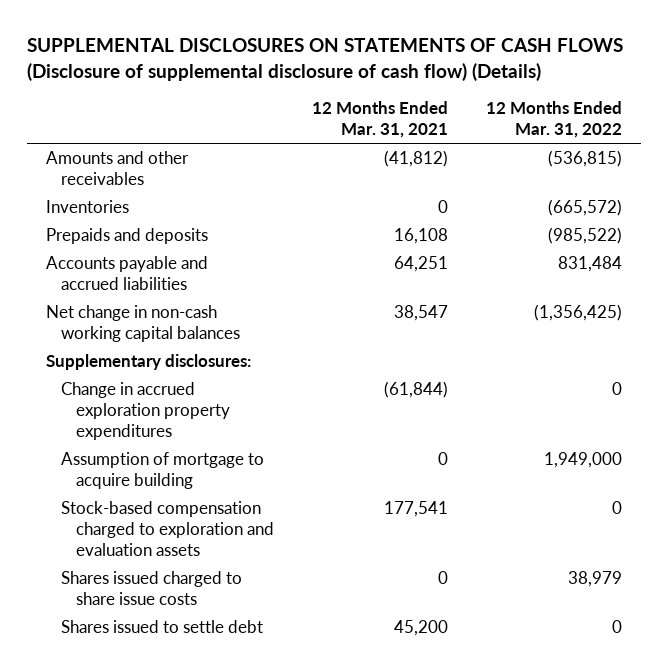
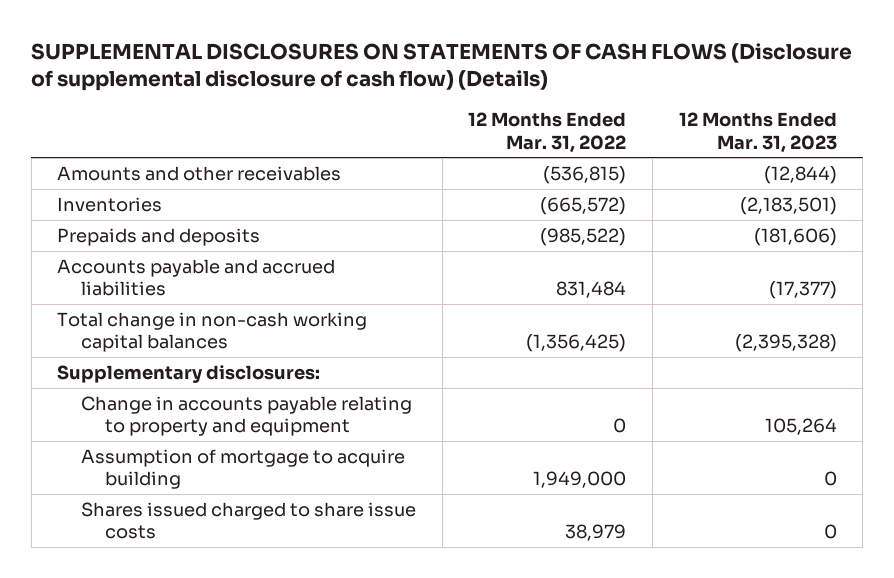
[311,100,448,138] 12 Months Ended Mar. 31, 2021 -> none
none -> [678,111,837,153] 12 Months Ended Mar. 31, 2023
[45,304,240,342] Net change in non-cash working capital balances -> [57,311,368,353] Total change in non-cash working capital balances
[60,381,230,440] Change in accrued exploration property expenditures -> [81,395,413,437] Change in accounts payable relating to property and equipment
[60,500,274,556] Stock-based compensation charged to exploration and evaluation assets -> none
[60,619,263,633] Shares issued to settle debt -> none

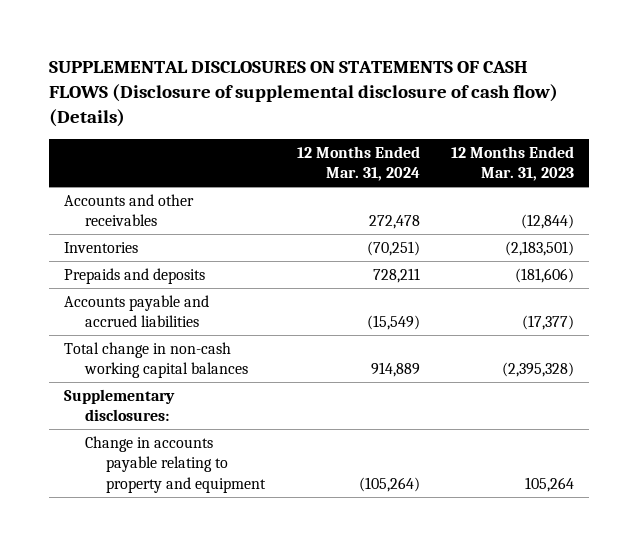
[468,111,627,153] 12 Months Ended Mar. 31, 2022 -> none
none -> [296,145,420,182] 12 Months Ended Mar. 31, 2024
[57,165,342,181] Amounts and other receivables -> [64,193,195,227] Accounts and other receivables
[81,448,406,490] Assumption of mortgage to acquire building -> none
[81,501,417,540] Shares issued charged to share issue costs -> none

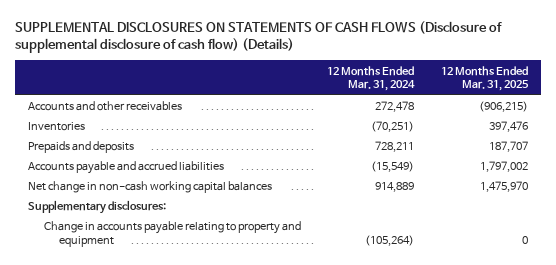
[450,145,574,182] 12 Months Ended Mar. 31, 2023 -> none
none -> [440,65,529,92] 12 Months Ended Mar. 31, 2025
[64,341,249,379] Total change in non-cash working capital balances -> [28,181,273,194] Net change in non-cash working capital balances

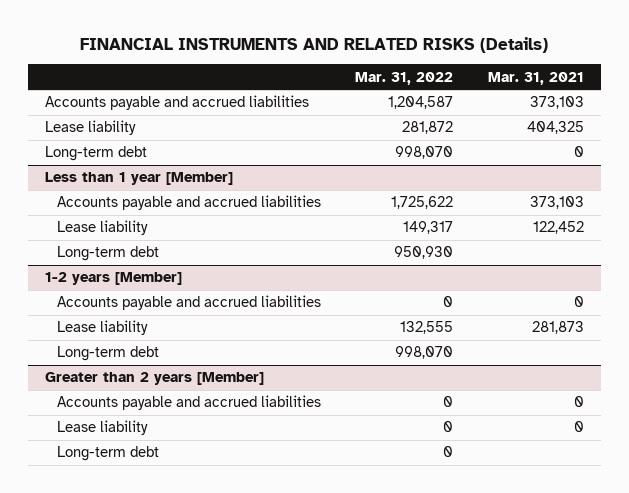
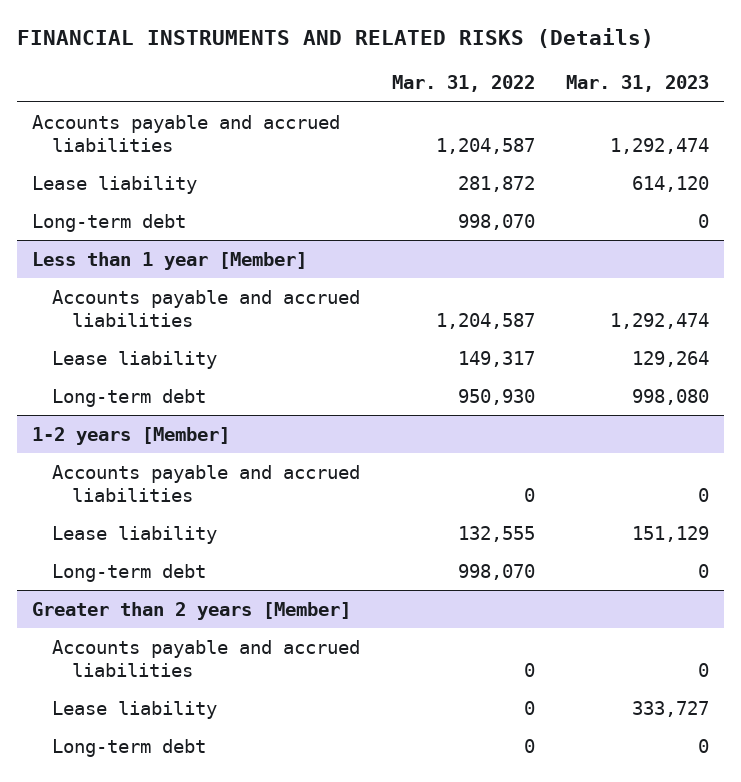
[487,71,584,85] Mar. 31, 2021 -> none
none -> [565,75,709,93] Mar. 31, 2023
[391,196,454,210] 1,725,622 -> [435,313,535,330] 1,204,587

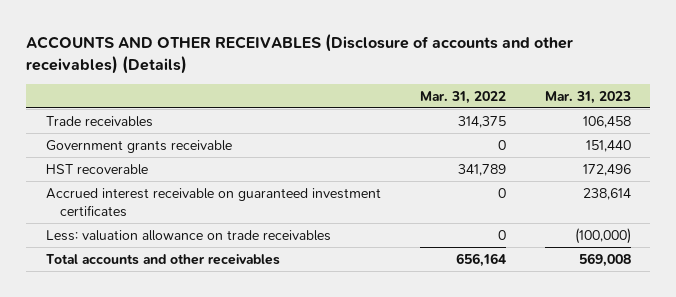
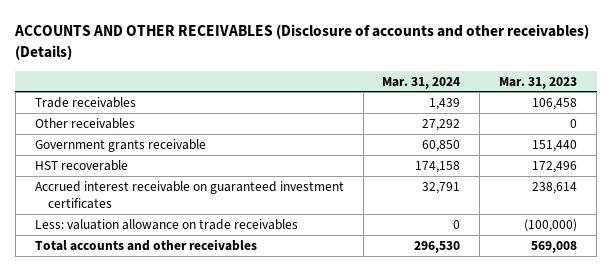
[419,90,506,104] Mar. 31, 2022 -> none
none -> [382,76,461,89] Mar. 31, 2024
none -> [34,117,135,129] Other receivables

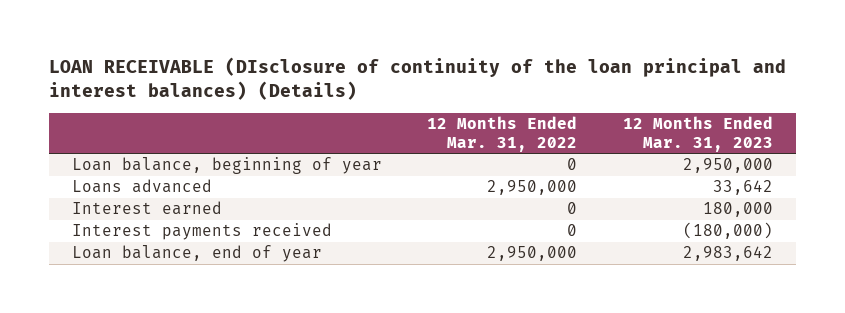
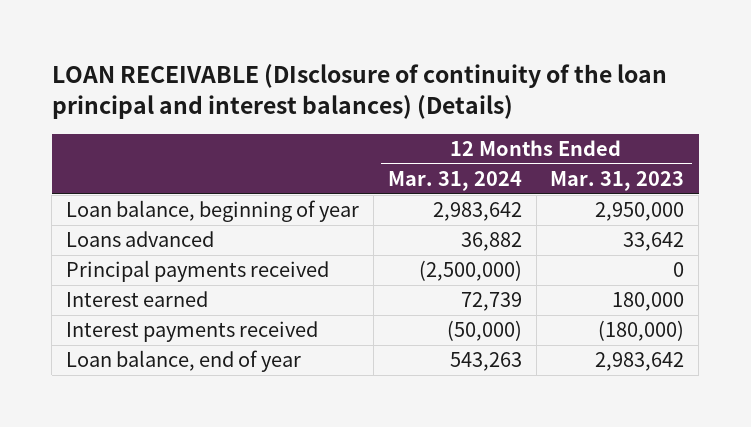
[427,116,578,152] 12 Months Ended Mar. 31, 2022 -> none
none -> [387,171,522,192] Mar. 31, 2024
none -> [66,260,330,283] Principal payments received

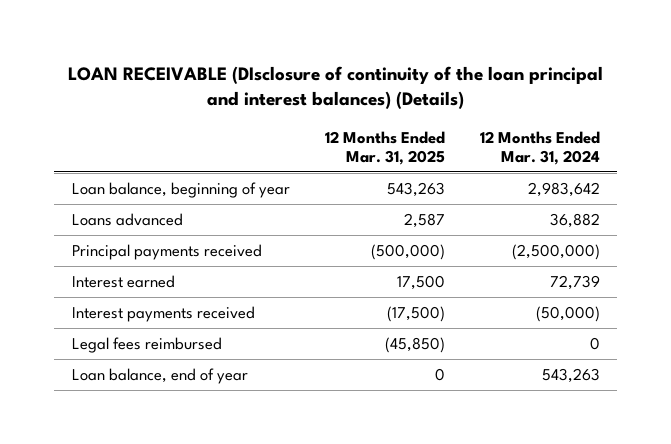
[550,171,685,192] Mar. 31, 2023 -> none
none -> [324,130,445,165] 12 Months Ended Mar. 31, 2025
none -> [71,337,222,354] Legal fees reimbursed

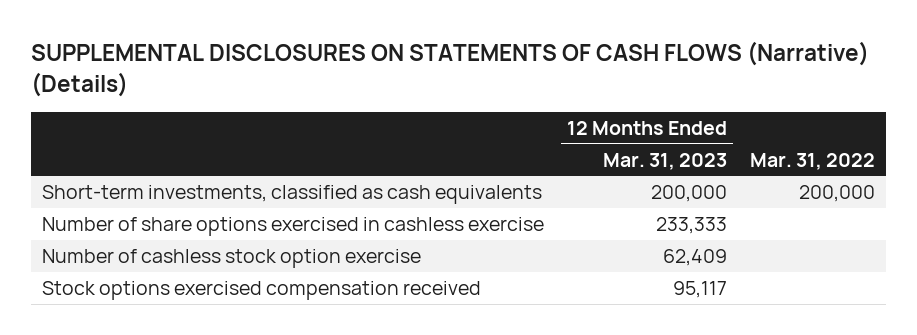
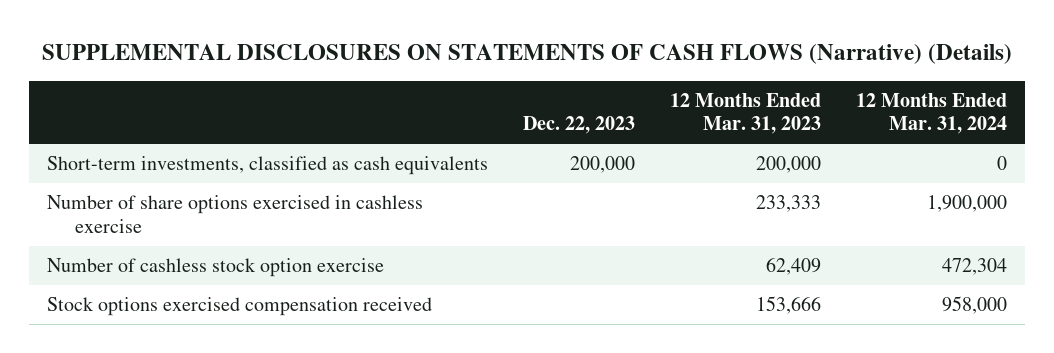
[749,152,875,170] Mar. 31, 2022 -> none
none -> [523,116,636,135] Dec. 22, 2023
none -> [856,92,1008,135] 12 Months Ended Mar. 31, 2024
[673,281,728,299] 95,117 -> [756,296,822,315] 153,666

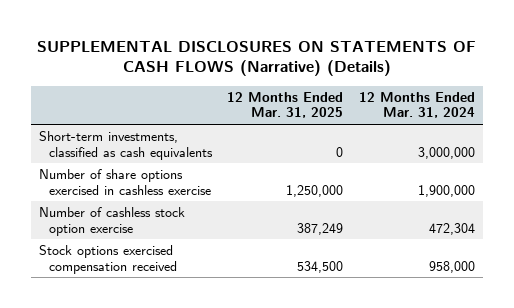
[523,116,636,135] Dec. 22, 2023 -> none
[670,92,822,135] 12 Months Ended Mar. 31, 2023 -> none
none -> [227,91,344,119] 12 Months Ended Mar. 31, 2025
[997,156,1008,171] 0 -> [417,146,475,159] 3,000,000

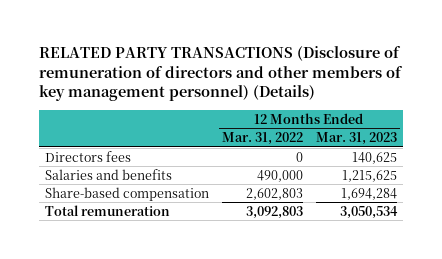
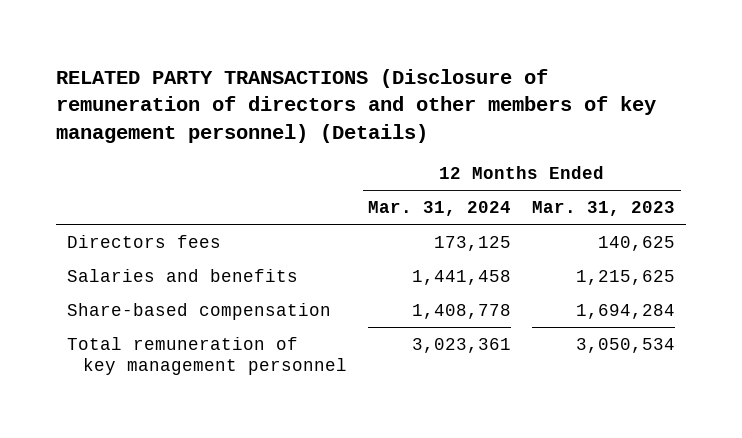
[222,132,304,146] Mar. 31, 2022 -> none
none -> [368,201,512,217] Mar. 31, 2024
[45,204,171,216] Total remuneration -> [66,336,348,376] Total remuneration of key management personnel

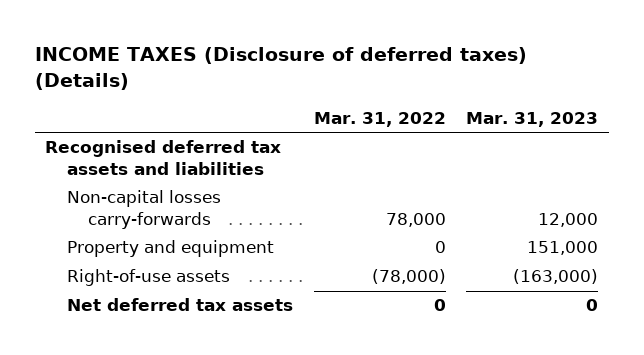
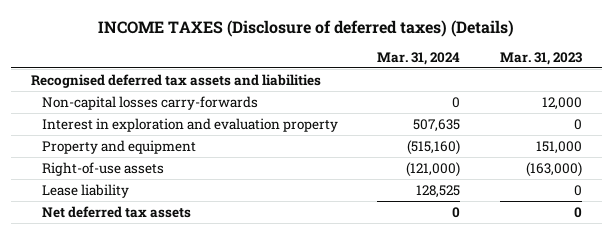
[313,111,446,127] Mar. 31, 2022 -> none
none -> [377,52,461,66] Mar. 31, 2024
none -> [42,117,339,132] Interest in exploration and evaluation property
none -> [42,183,130,198] Lease liability

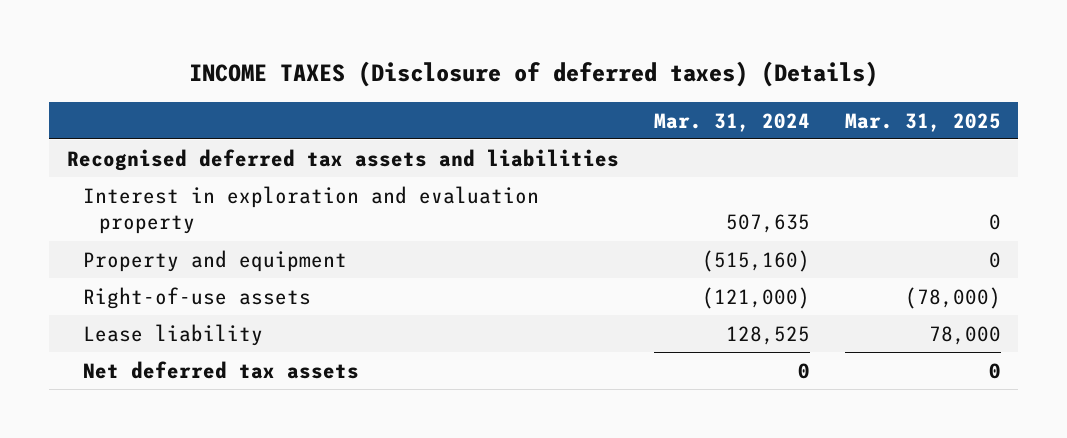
[499,52,582,66] Mar. 31, 2023 -> none
none -> [844,112,1001,132] Mar. 31, 2025
[42,95,259,110] Non-capital losses carry-forwards -> none

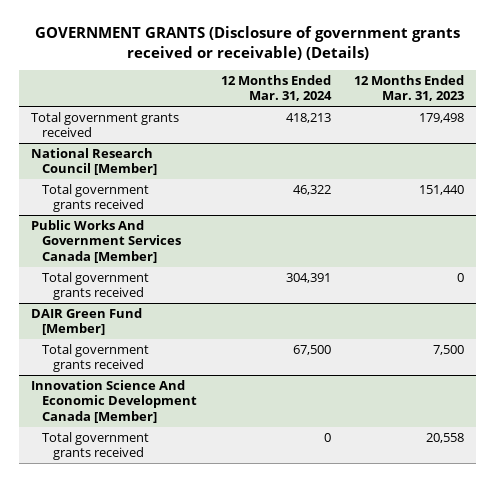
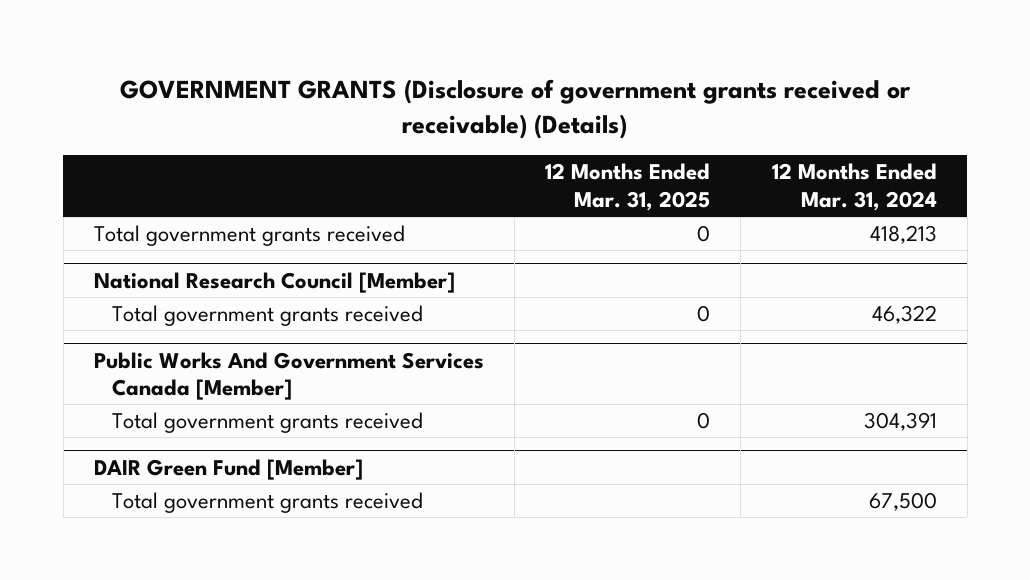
[354,74,465,102] 12 Months Ended Mar. 31, 2023 -> none
none -> [545,163,711,211] 12 Months Ended Mar. 31, 2025
[30,379,197,424] Innovation Science And Economic Development Canada [Member] -> none
[41,431,149,461] Total government grants received -> none

